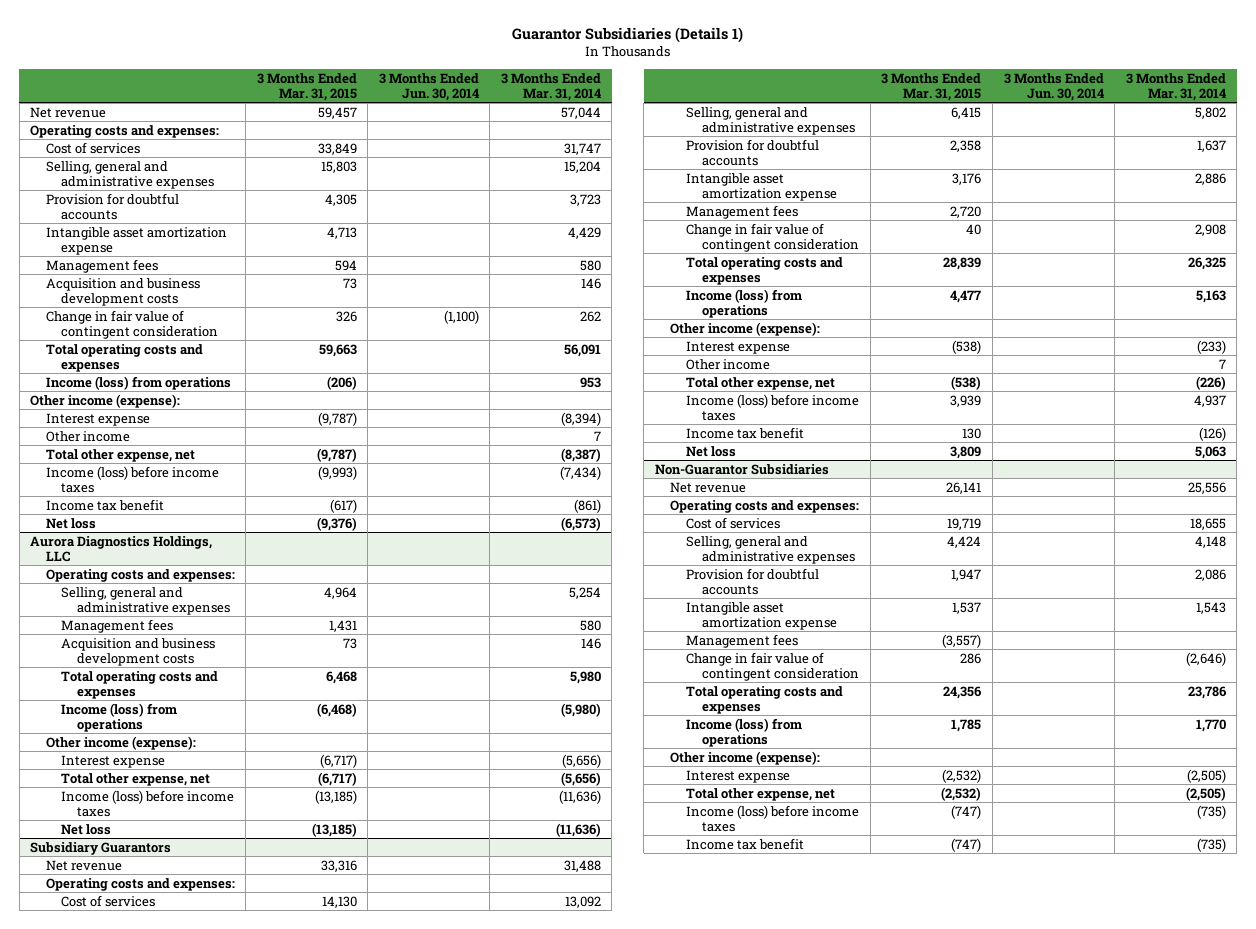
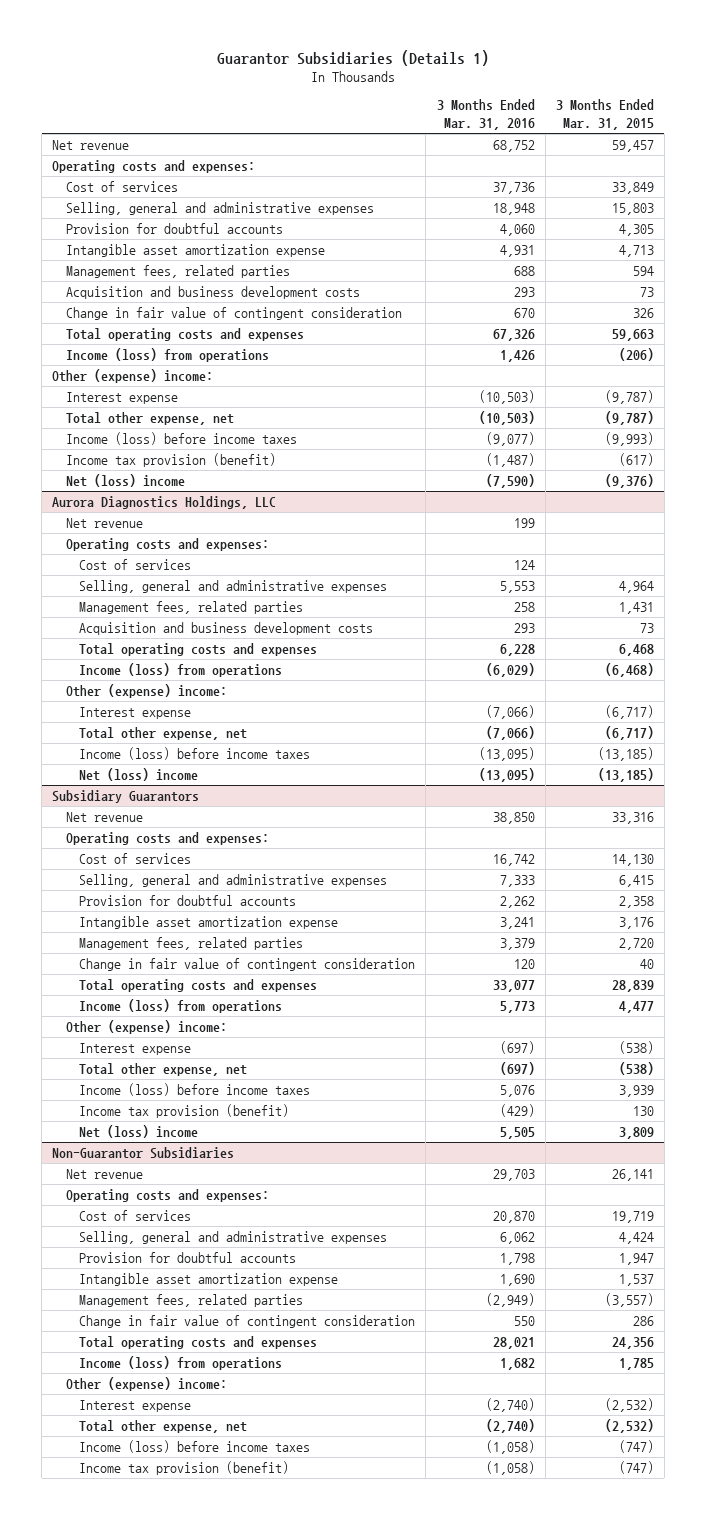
[378,72,479,101] 3 Months Ended Jun. 30, 2014 -> none
[500,72,601,101] 3 Months Ended Mar. 31, 2014 -> none
none -> [436,99,535,130] 3 Months Ended Mar. 31, 2016
[45,258,158,273] Management fees -> [65,265,290,279] Management fees, related parties
[30,393,181,408] Other income (expense): -> [52,369,214,384] Other (expense) income:
[45,430,130,442] Other income -> none
[45,498,164,511] Income tax benefit -> [65,453,276,468] Income tax provision (benefit)
[45,517,96,529] Net loss -> [65,474,185,488] Net (loss) income
none -> [65,518,143,529] Net revenue
none -> [79,559,192,571] Cost of services
[61,618,174,633] Management fees -> [79,601,304,615] Management fees, related parties
[45,735,196,750] Other income (expense): -> [65,684,227,699] Other (expense) income:
[61,823,112,835] Net loss -> [79,768,199,782] Net (loss) income
[686,204,799,219] Management fees -> [79,937,304,951] Management fees, related parties
[670,321,821,336] Other income (expense): -> [65,1020,227,1035] Other (expense) income:
[686,358,771,370] Other income -> none
[686,426,805,439] Income tax benefit -> [79,1104,290,1119] Income tax provision (benefit)
[686,445,737,457] Net loss -> [79,1125,199,1139] Net (loss) income
[686,633,799,648] Management fees -> [79,1294,304,1308] Management fees, related parties
[670,750,821,765] Other income (expense): -> [65,1377,227,1392] Other (expense) income:
[686,837,805,850] Income tax benefit -> [79,1461,290,1476] Income tax provision (benefit)

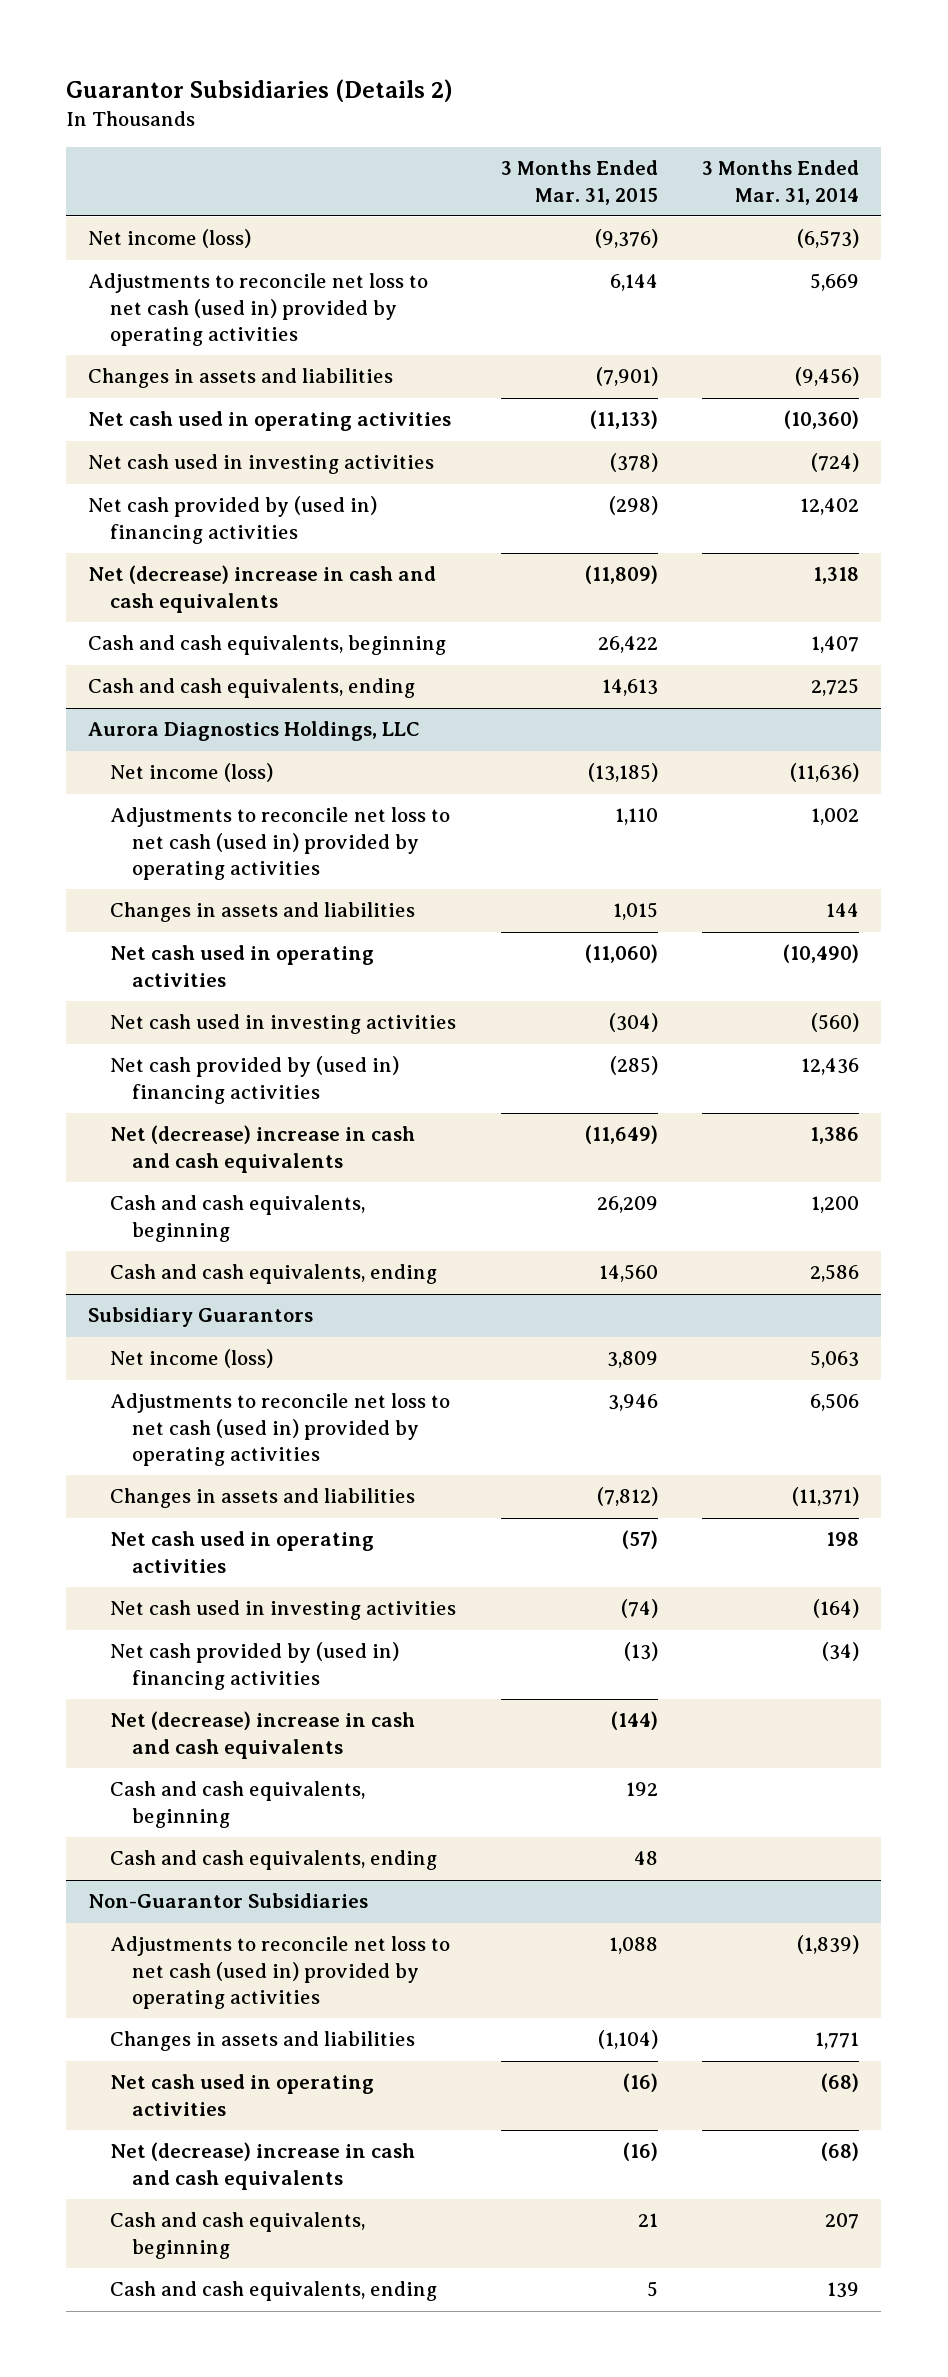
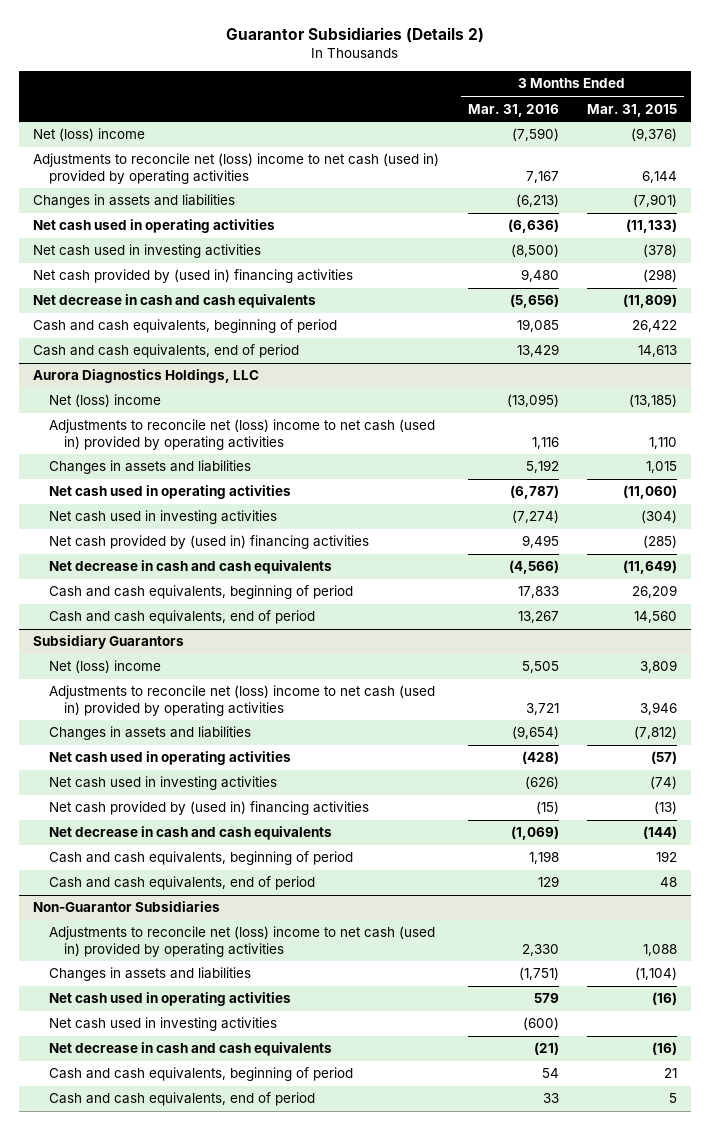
[702,160,860,205] 3 Months Ended Mar. 31, 2014 -> none
none -> [467,103,559,117] Mar. 31, 2016
[88,229,252,249] Net income (loss) -> [33,128,146,142] Net (loss) income
[88,273,429,346] Adjustments to reconcile net loss to net cash (used in) provided by operating activities -> [33,153,440,184] Adjustments to reconcile net (loss) income to net cash (used in) provided by operating activities
[88,565,437,613] Net (decrease) increase in cash and cash equivalents -> [33,294,317,309] Net decrease in cash and cash equivalents
[88,635,447,656] Cash and cash equivalents, beginning -> [33,319,338,334] Cash and cash equivalents, beginning of period
[88,678,416,699] Cash and cash equivalents, ending -> [33,344,300,359] Cash and cash equivalents, end of period
[110,763,274,783] Net income (loss) -> [48,394,161,408] Net (loss) income
[110,807,451,880] Adjustments to reconcile net loss to net cash (used in) provided by operating activities -> [48,419,435,450] Adjustments to reconcile net (loss) income to net cash (used in) provided by operating activities
[110,1125,416,1173] Net (decrease) increase in cash and cash equivalents -> [48,560,332,575] Net decrease in cash and cash equivalents
[110,1195,366,1242] Cash and cash equivalents, beginning -> [48,585,353,600] Cash and cash equivalents, beginning of period
[110,1264,438,1285] Cash and cash equivalents, ending -> [48,610,315,625] Cash and cash equivalents, end of period
[110,1349,274,1369] Net income (loss) -> [48,660,161,674] Net (loss) income
[110,1393,451,1466] Adjustments to reconcile net loss to net cash (used in) provided by operating activities -> [48,685,435,716] Adjustments to reconcile net (loss) income to net cash (used in) provided by operating activities
[110,1711,416,1759] Net (decrease) increase in cash and cash equivalents -> [48,826,332,841] Net decrease in cash and cash equivalents
[110,1781,366,1828] Cash and cash equivalents, beginning -> [48,851,353,866] Cash and cash equivalents, beginning of period
[110,1850,438,1871] Cash and cash equivalents, ending -> [48,876,315,891] Cash and cash equivalents, end of period
[110,1936,451,2009] Adjustments to reconcile net loss to net cash (used in) provided by operating activities -> [48,926,435,957] Adjustments to reconcile net (loss) income to net cash (used in) provided by operating activities
none -> [48,1017,277,1032] Net cash used in investing activities
[110,2142,416,2190] Net (decrease) increase in cash and cash equivalents -> [48,1042,332,1057] Net decrease in cash and cash equivalents
[110,2212,366,2259] Cash and cash equivalents, beginning -> [48,1067,353,1082] Cash and cash equivalents, beginning of period
[110,2281,438,2302] Cash and cash equivalents, ending -> [48,1092,315,1107] Cash and cash equivalents, end of period

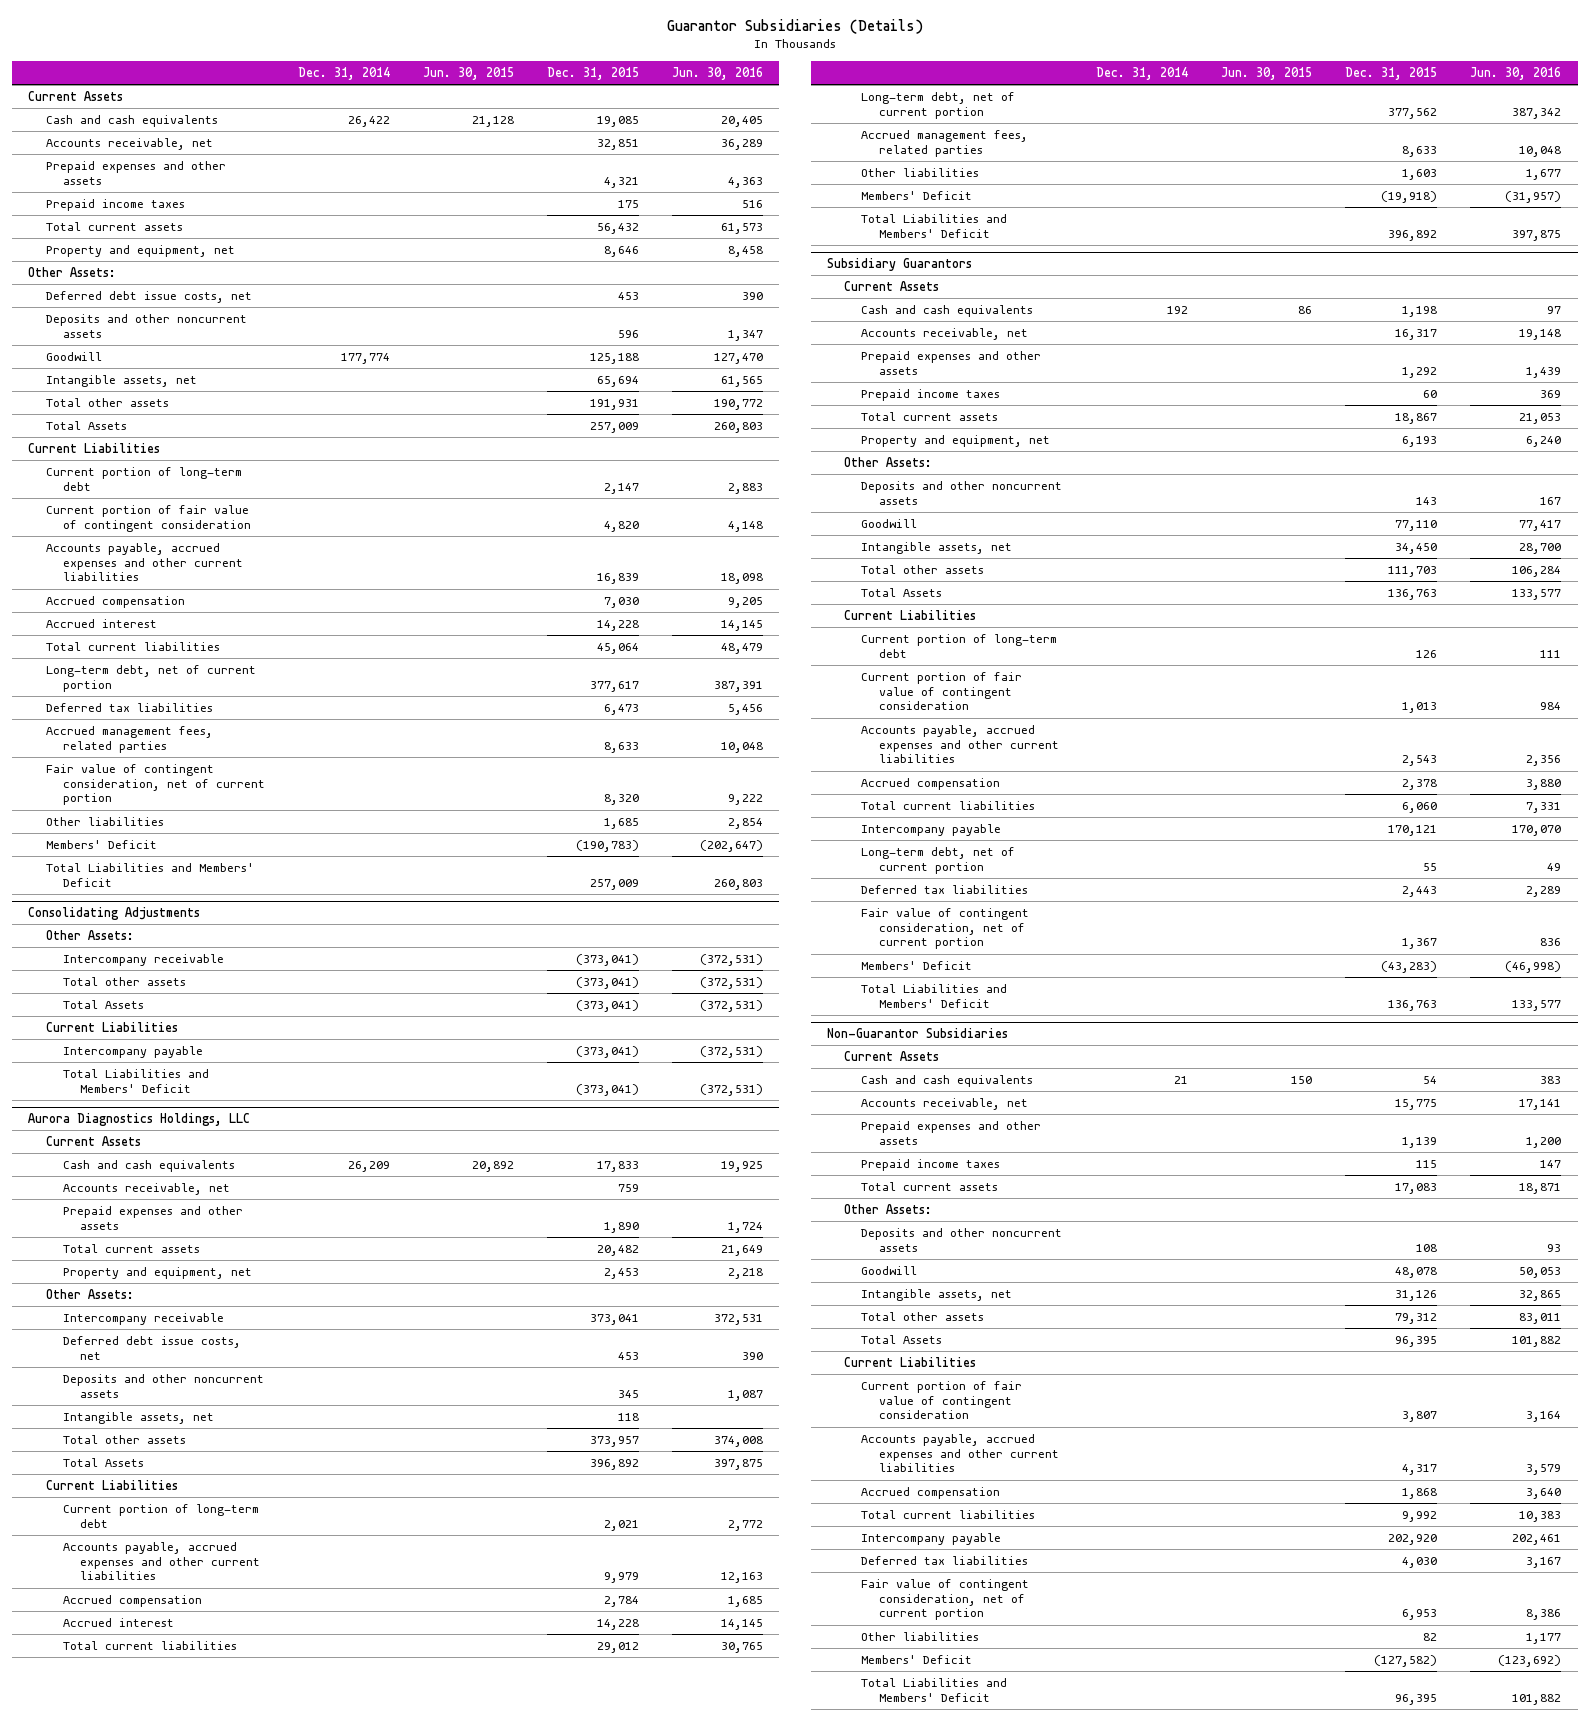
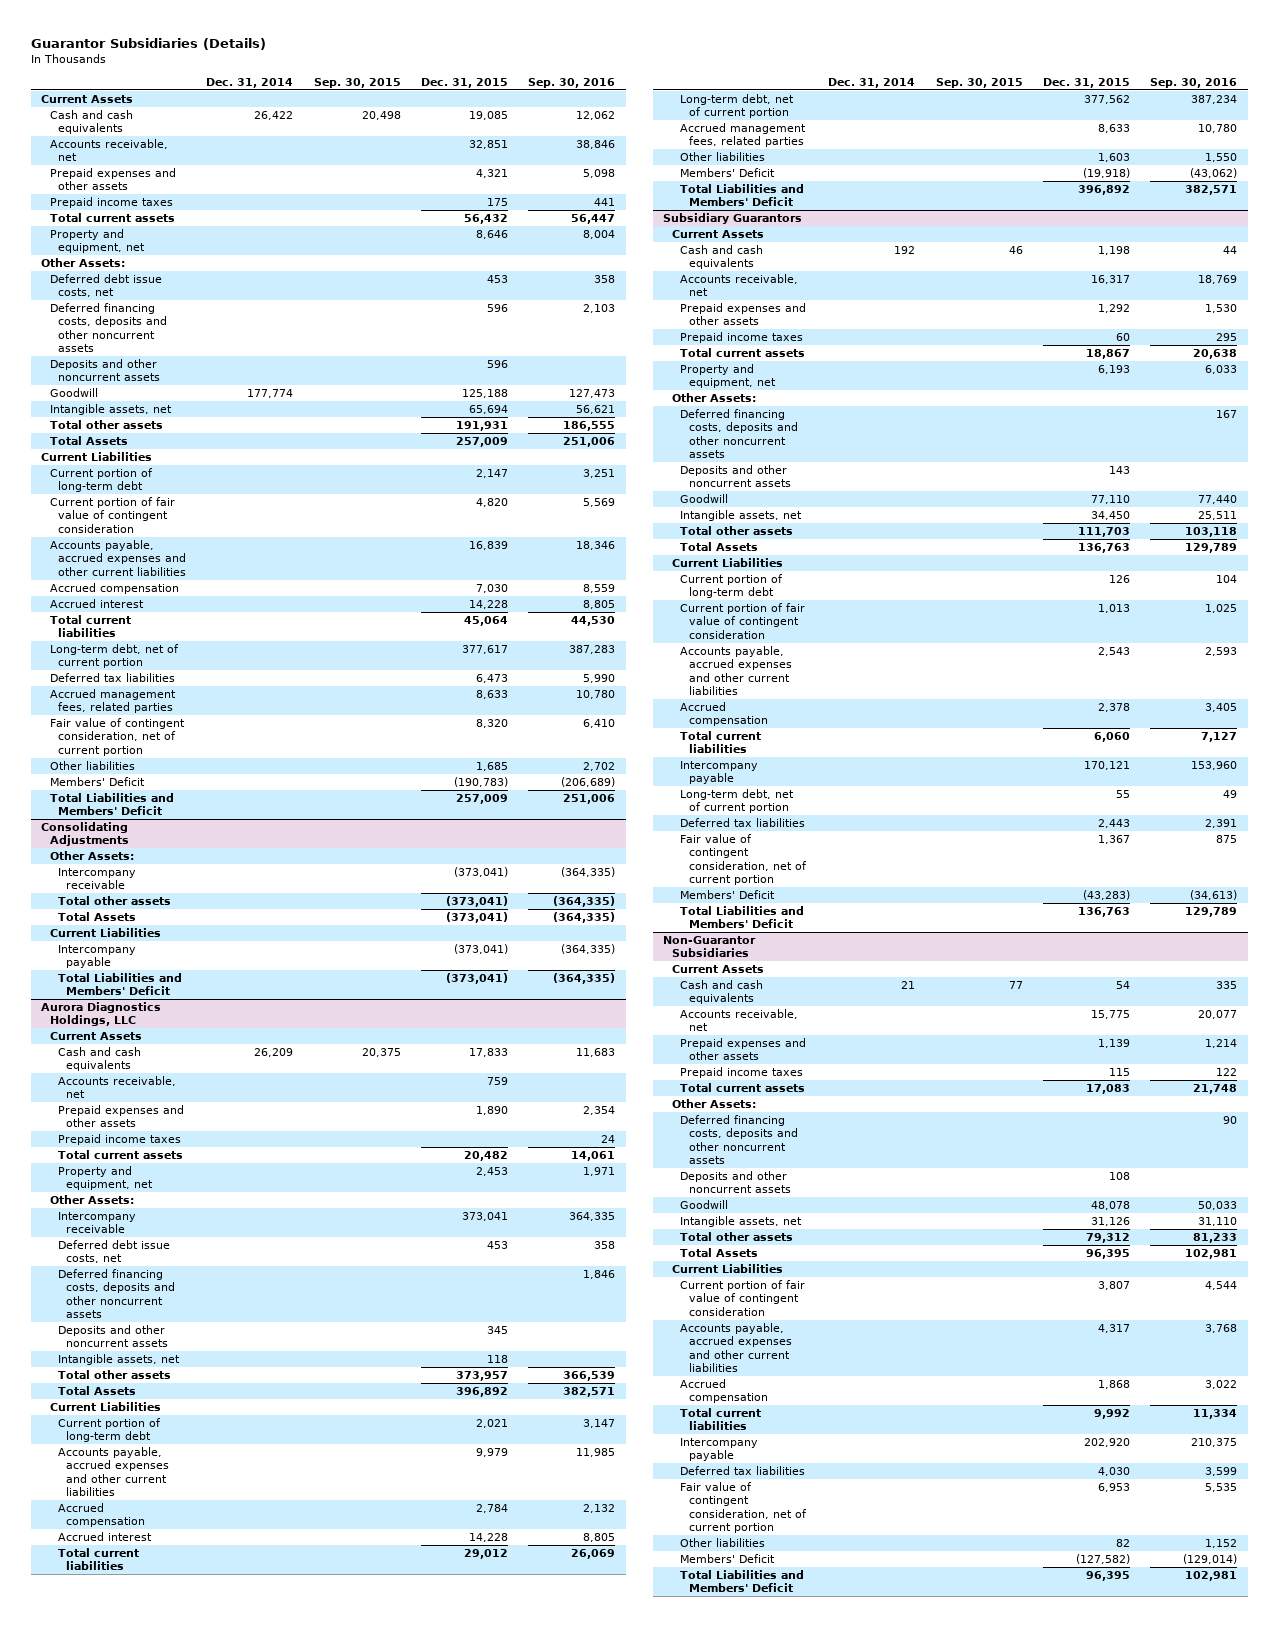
[422,66,514,80] Jun. 30, 2015 -> none
[671,66,763,80] Jun. 30, 2016 -> none
none -> [313,77,401,88] Sep. 30, 2015
none -> [528,77,616,88] Sep. 30, 2016
none -> [49,303,168,353] Deferred financing costs, deposits and other noncurrent assets
none -> [58,1134,182,1146] Prepaid income taxes
none -> [58,1269,176,1319] Deferred financing costs, deposits and other noncurrent assets
none -> [680,409,798,459] Deferred financing costs, deposits and other noncurrent assets
none -> [680,1115,798,1165] Deferred financing costs, deposits and other noncurrent assets

